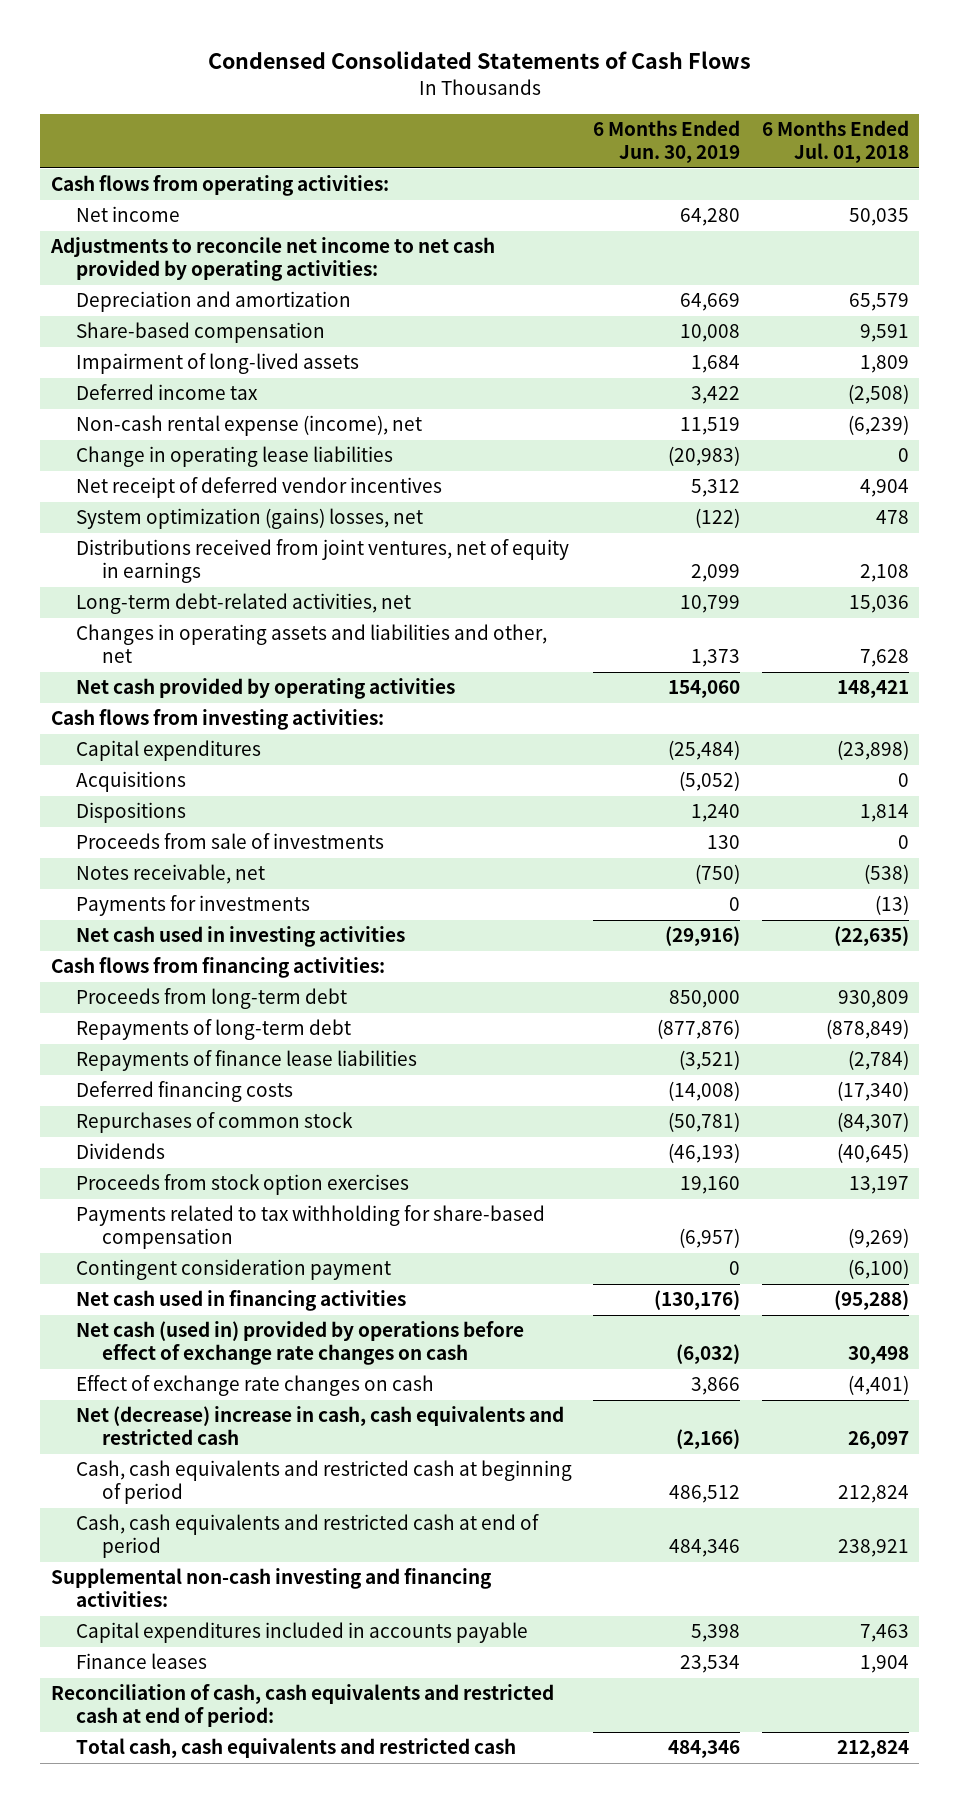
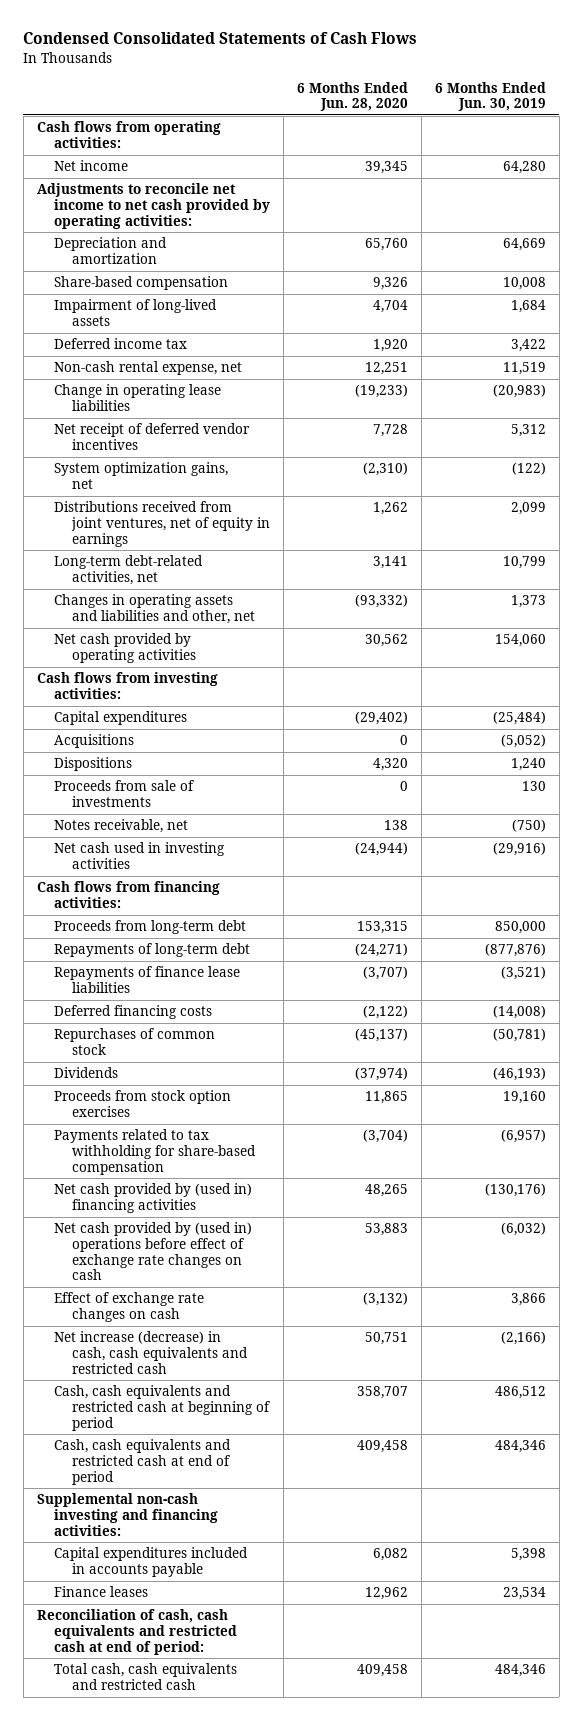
[761,119,909,164] 6 Months Ended Jul. 01, 2018 -> none
none -> [297,81,409,112] 6 Months Ended Jun. 28, 2020
[76,415,423,437] Non-cash rental expense (income), net -> [54,361,243,376] Non-cash rental expense, net
[76,508,424,530] System optimization (gains) losses, net -> [54,462,229,489] System optimization gains, net
[76,895,311,917] Payments for investments -> none
[76,1259,392,1281] Contingent consideration payment -> none
[76,1290,407,1312] Net cash used in financing activities -> [54,1183,253,1213] Net cash provided by (used in) financing activities
[76,1321,525,1366] Net cash (used in) provided by operations before effect of exchange rate changes on cash -> [54,1222,253,1281] Net cash provided by (used in) operations before effect of exchange rate changes on cash
[76,1406,565,1446] Net (decrease) increase in cash, cash equivalents and restricted cash -> [54,1331,249,1374] Net increase (decrease) in cash, cash equivalents and restricted cash

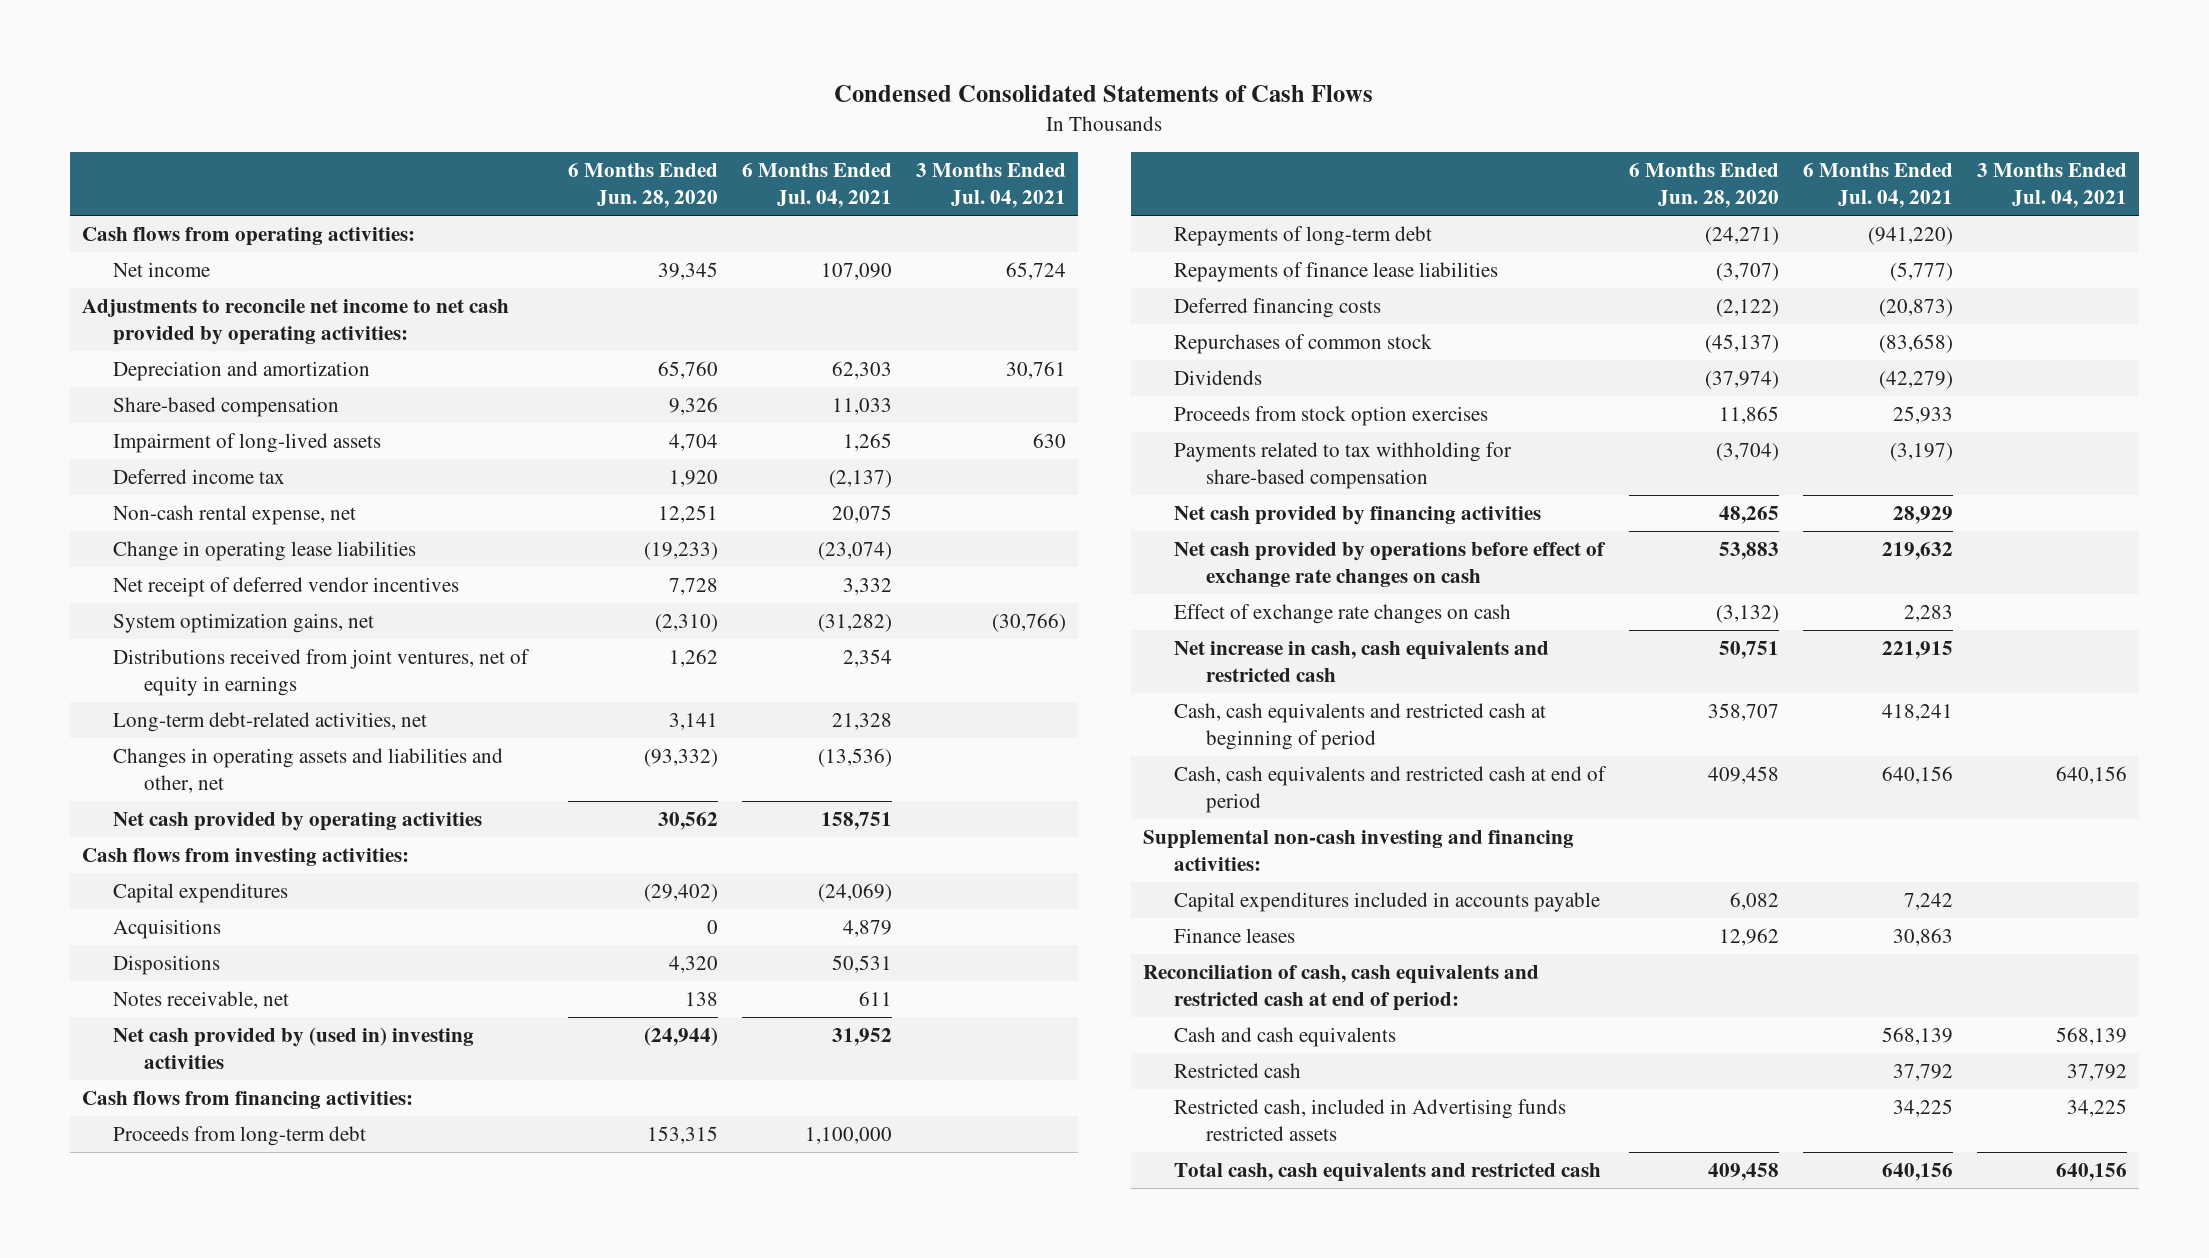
[434,81,546,112] 6 Months Ended Jun. 30, 2019 -> none
none -> [741,163,892,209] 6 Months Ended Jul. 04, 2021
none -> [915,163,1066,209] 3 Months Ended Jul. 04, 2021
[54,780,195,807] Proceeds from sale of investments -> none
[54,842,226,869] Net cash used in investing activities -> [112,1027,474,1070] Net cash provided by (used in) investing activities
[54,1183,253,1213] Net cash provided by (used in) financing activities -> [1174,506,1542,526] Net cash provided by financing activities
[54,1222,253,1281] Net cash provided by (used in) operations before effect of exchange rate changes on cash -> [1174,542,1607,588] Net cash provided by operations before effect of exchange rate changes on cash
[54,1331,249,1374] Net increase (decrease) in cash, cash equivalents and restricted cash -> [1174,641,1550,683] Net increase in cash, cash equivalents and restricted cash
none -> [1174,1027,1397,1048] Cash and cash equivalents
none -> [1174,1063,1302,1079] Restricted cash
none -> [1174,1099,1567,1142] Restricted cash, included in Advertising funds restricted assets

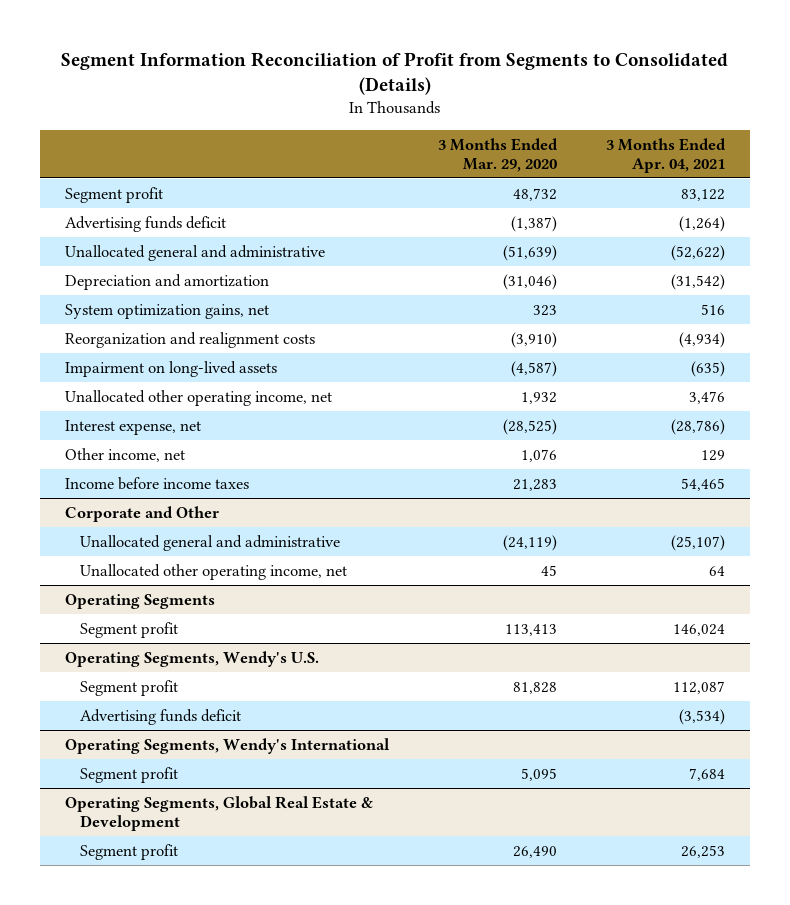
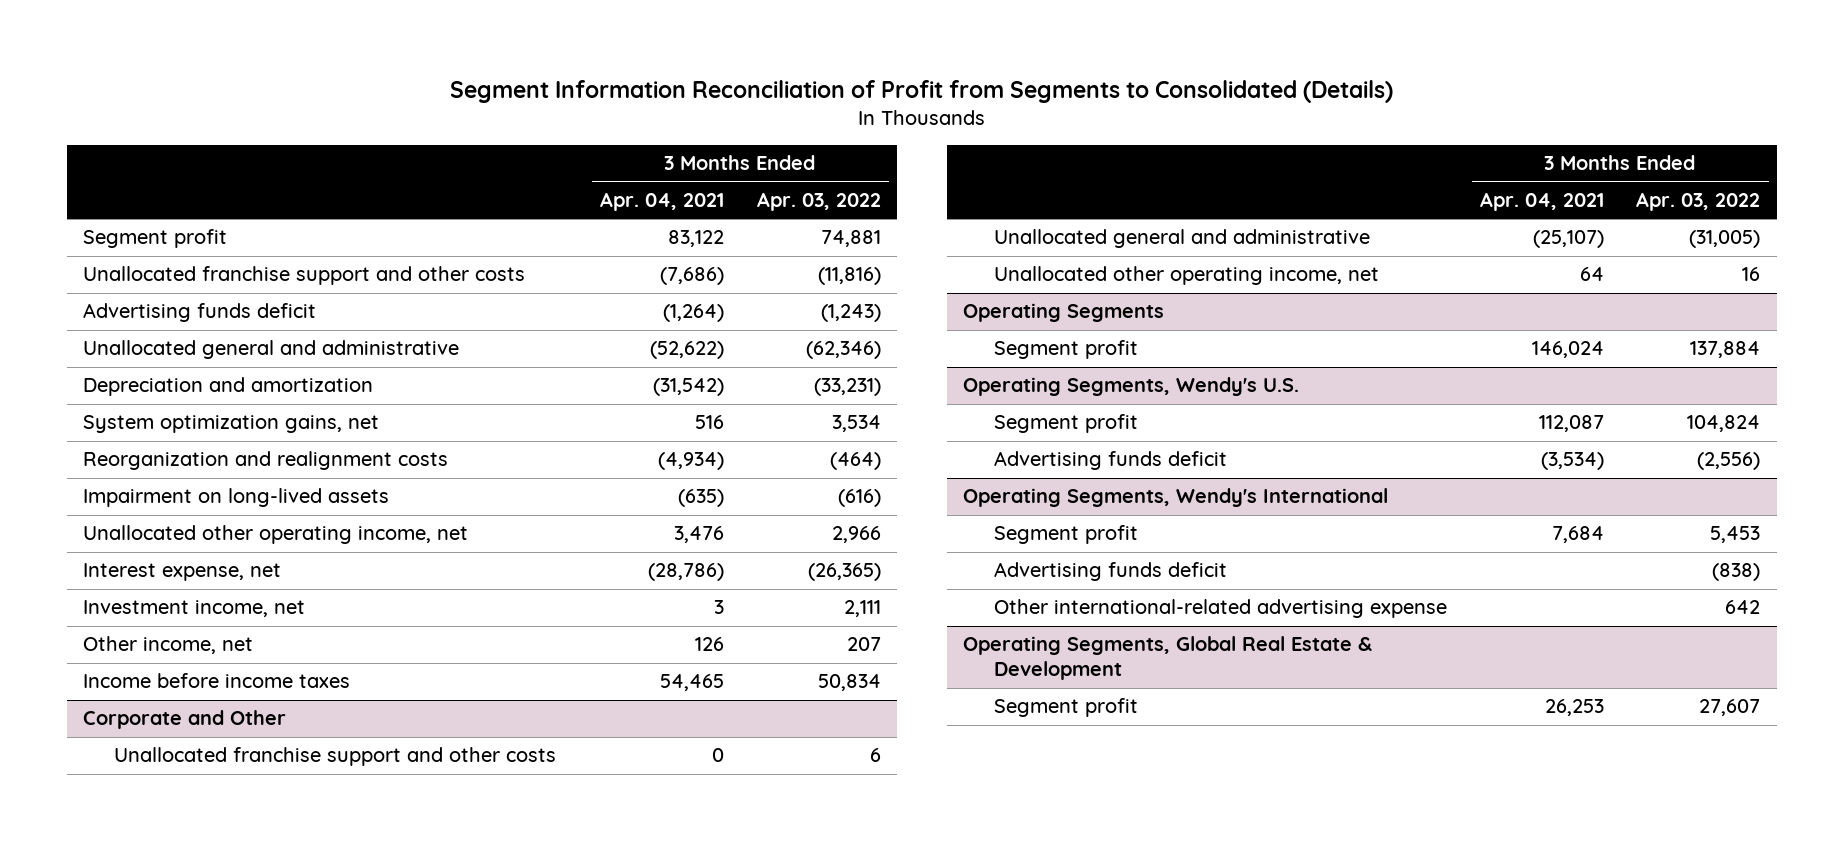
[438,137,559,172] 3 Months Ended Mar. 29, 2020 -> none
none -> [756,191,881,211] Apr. 03, 2022
none -> [83,266,526,286] Unallocated franchise support and other costs
none -> [83,600,306,618] Investment income, net
[701,449,726,461] 129 -> [695,637,725,652] 126
none -> [114,747,557,767] Unallocated franchise support and other costs
none -> [994,562,1228,582] Advertising funds deficit
none -> [994,599,1448,619] Other international-related advertising expense

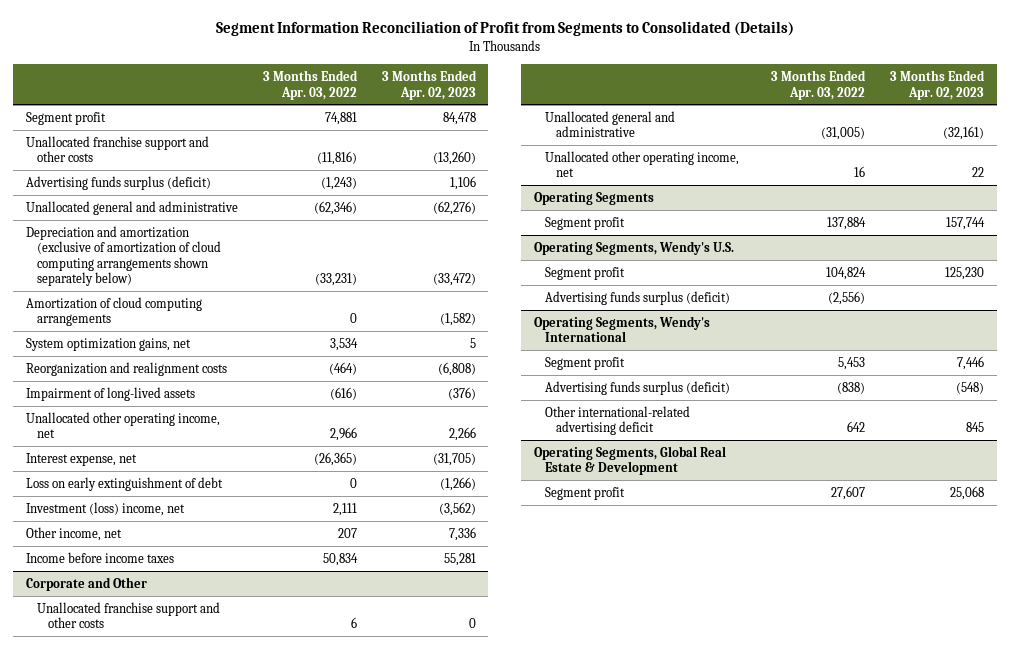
[600,191,725,211] Apr. 04, 2021 -> none
none -> [381,70,477,100] 3 Months Ended Apr. 02, 2023
[83,303,317,323] Advertising funds deficit -> [25,175,211,190] Advertising funds surplus (deficit)
[83,377,374,397] Depreciation and amortization -> [25,225,221,287] Depreciation and amortization (exclusive of amortization of cloud computing arrangements shown separately below)
none -> [25,296,202,327] Amortization of cloud computing arrangements
[83,488,390,508] Impairment on long-lived assets -> [25,386,195,401] Impairment of long-lived assets
none -> [25,476,223,491] Loss on early extinguishment of debt
[83,600,306,618] Investment income, net -> [25,501,185,516] Investment (loss) income, net
[994,451,1228,471] Advertising funds deficit -> [544,290,730,305] Advertising funds surplus (deficit)
[994,562,1228,582] Advertising funds deficit -> [544,380,730,395] Advertising funds surplus (deficit)
[994,599,1448,619] Other international-related advertising expense -> [544,405,690,436] Other international-related advertising deficit

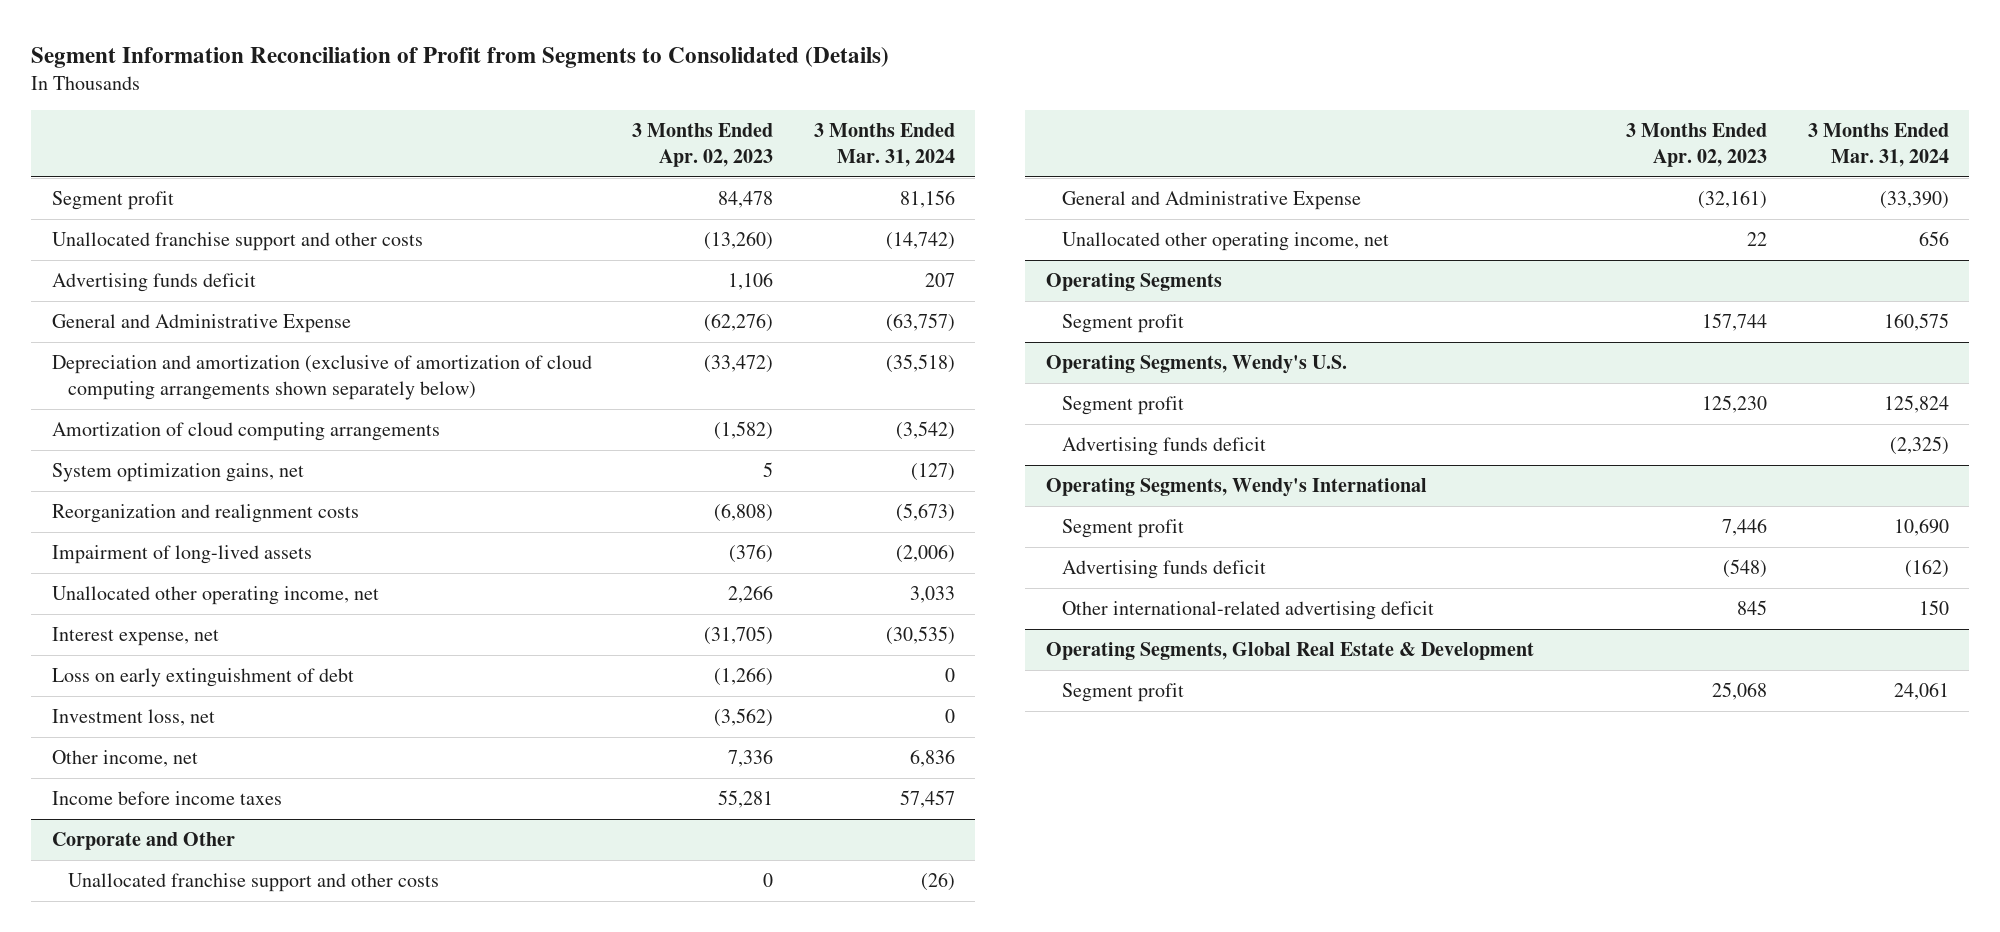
[262,70,358,100] 3 Months Ended Apr. 03, 2022 -> none
none -> [813,123,955,168] 3 Months Ended Mar. 31, 2024
[25,175,211,190] Advertising funds surplus (deficit) -> [51,273,256,293] Advertising funds deficit
[25,200,238,215] Unallocated general and administrative -> [51,314,351,334] General and Administrative Expense
[25,501,185,516] Investment (loss) income, net -> [51,709,215,727] Investment loss, net
[544,110,675,138] Unallocated general and administrative -> [1062,191,1362,211] General and Administrative Expense
[544,290,730,305] Advertising funds surplus (deficit) -> [1062,437,1267,457] Advertising funds deficit
[544,380,730,395] Advertising funds surplus (deficit) -> [1062,560,1267,580] Advertising funds deficit

